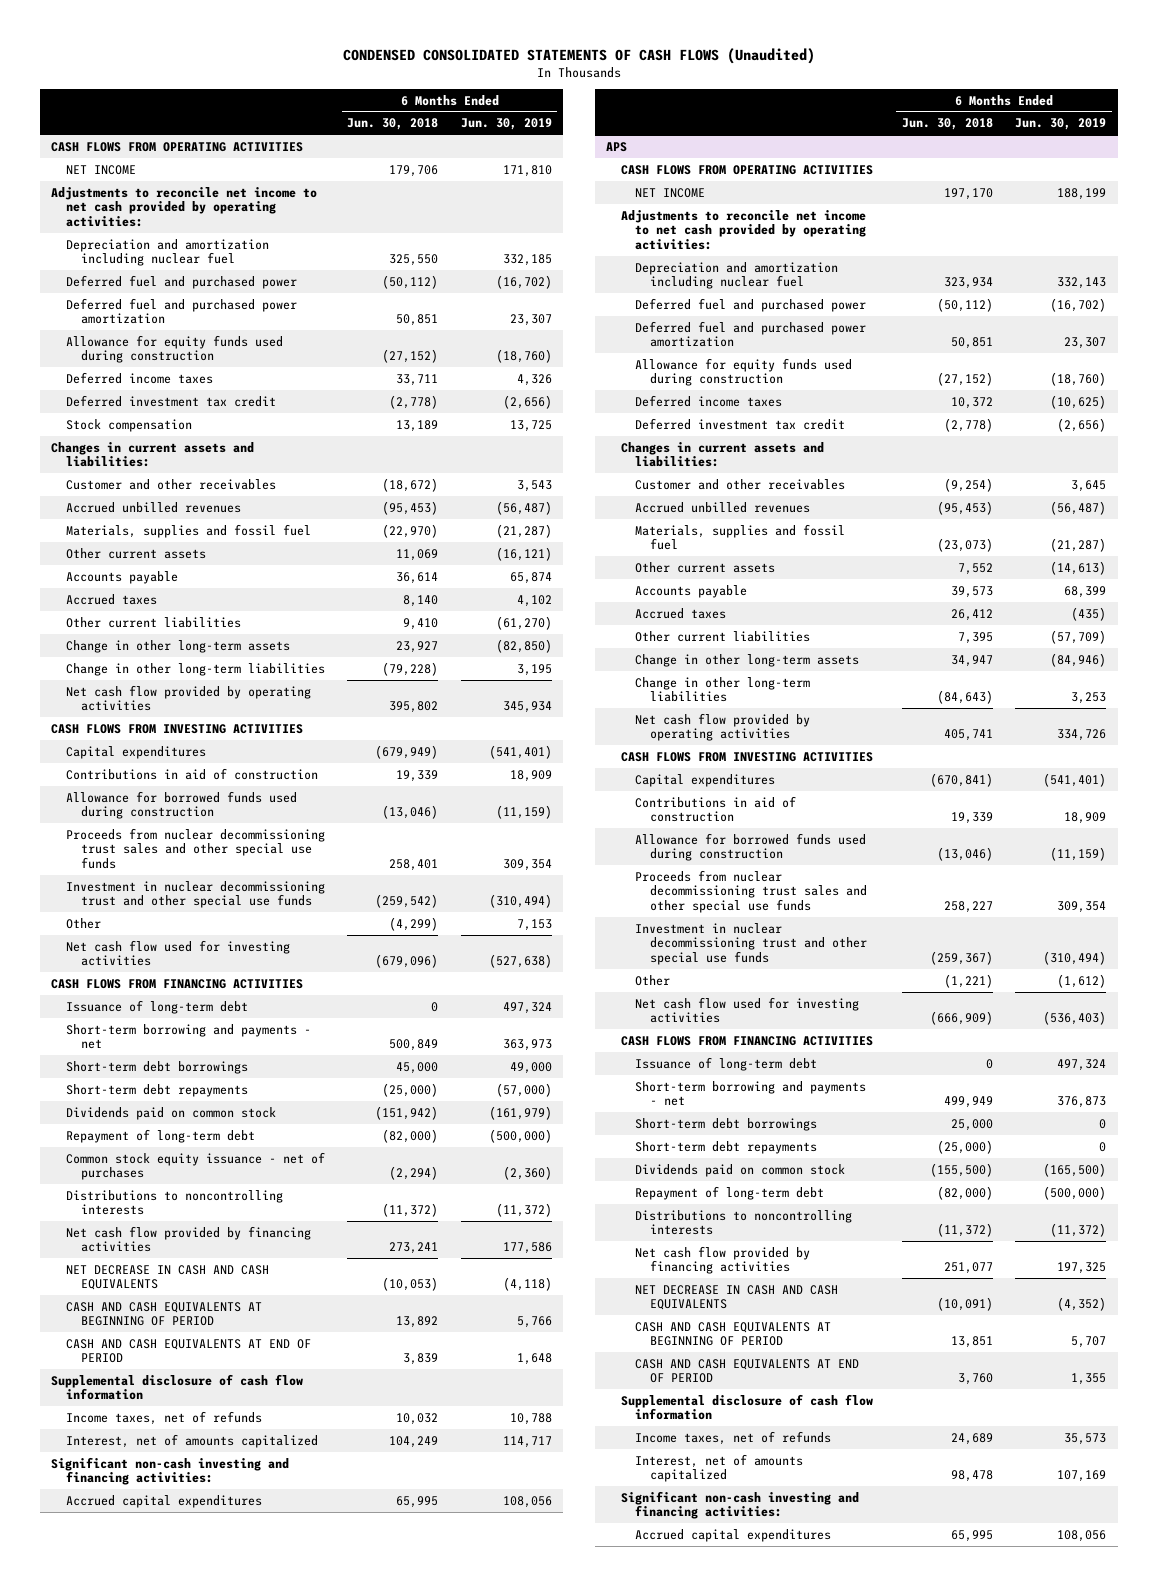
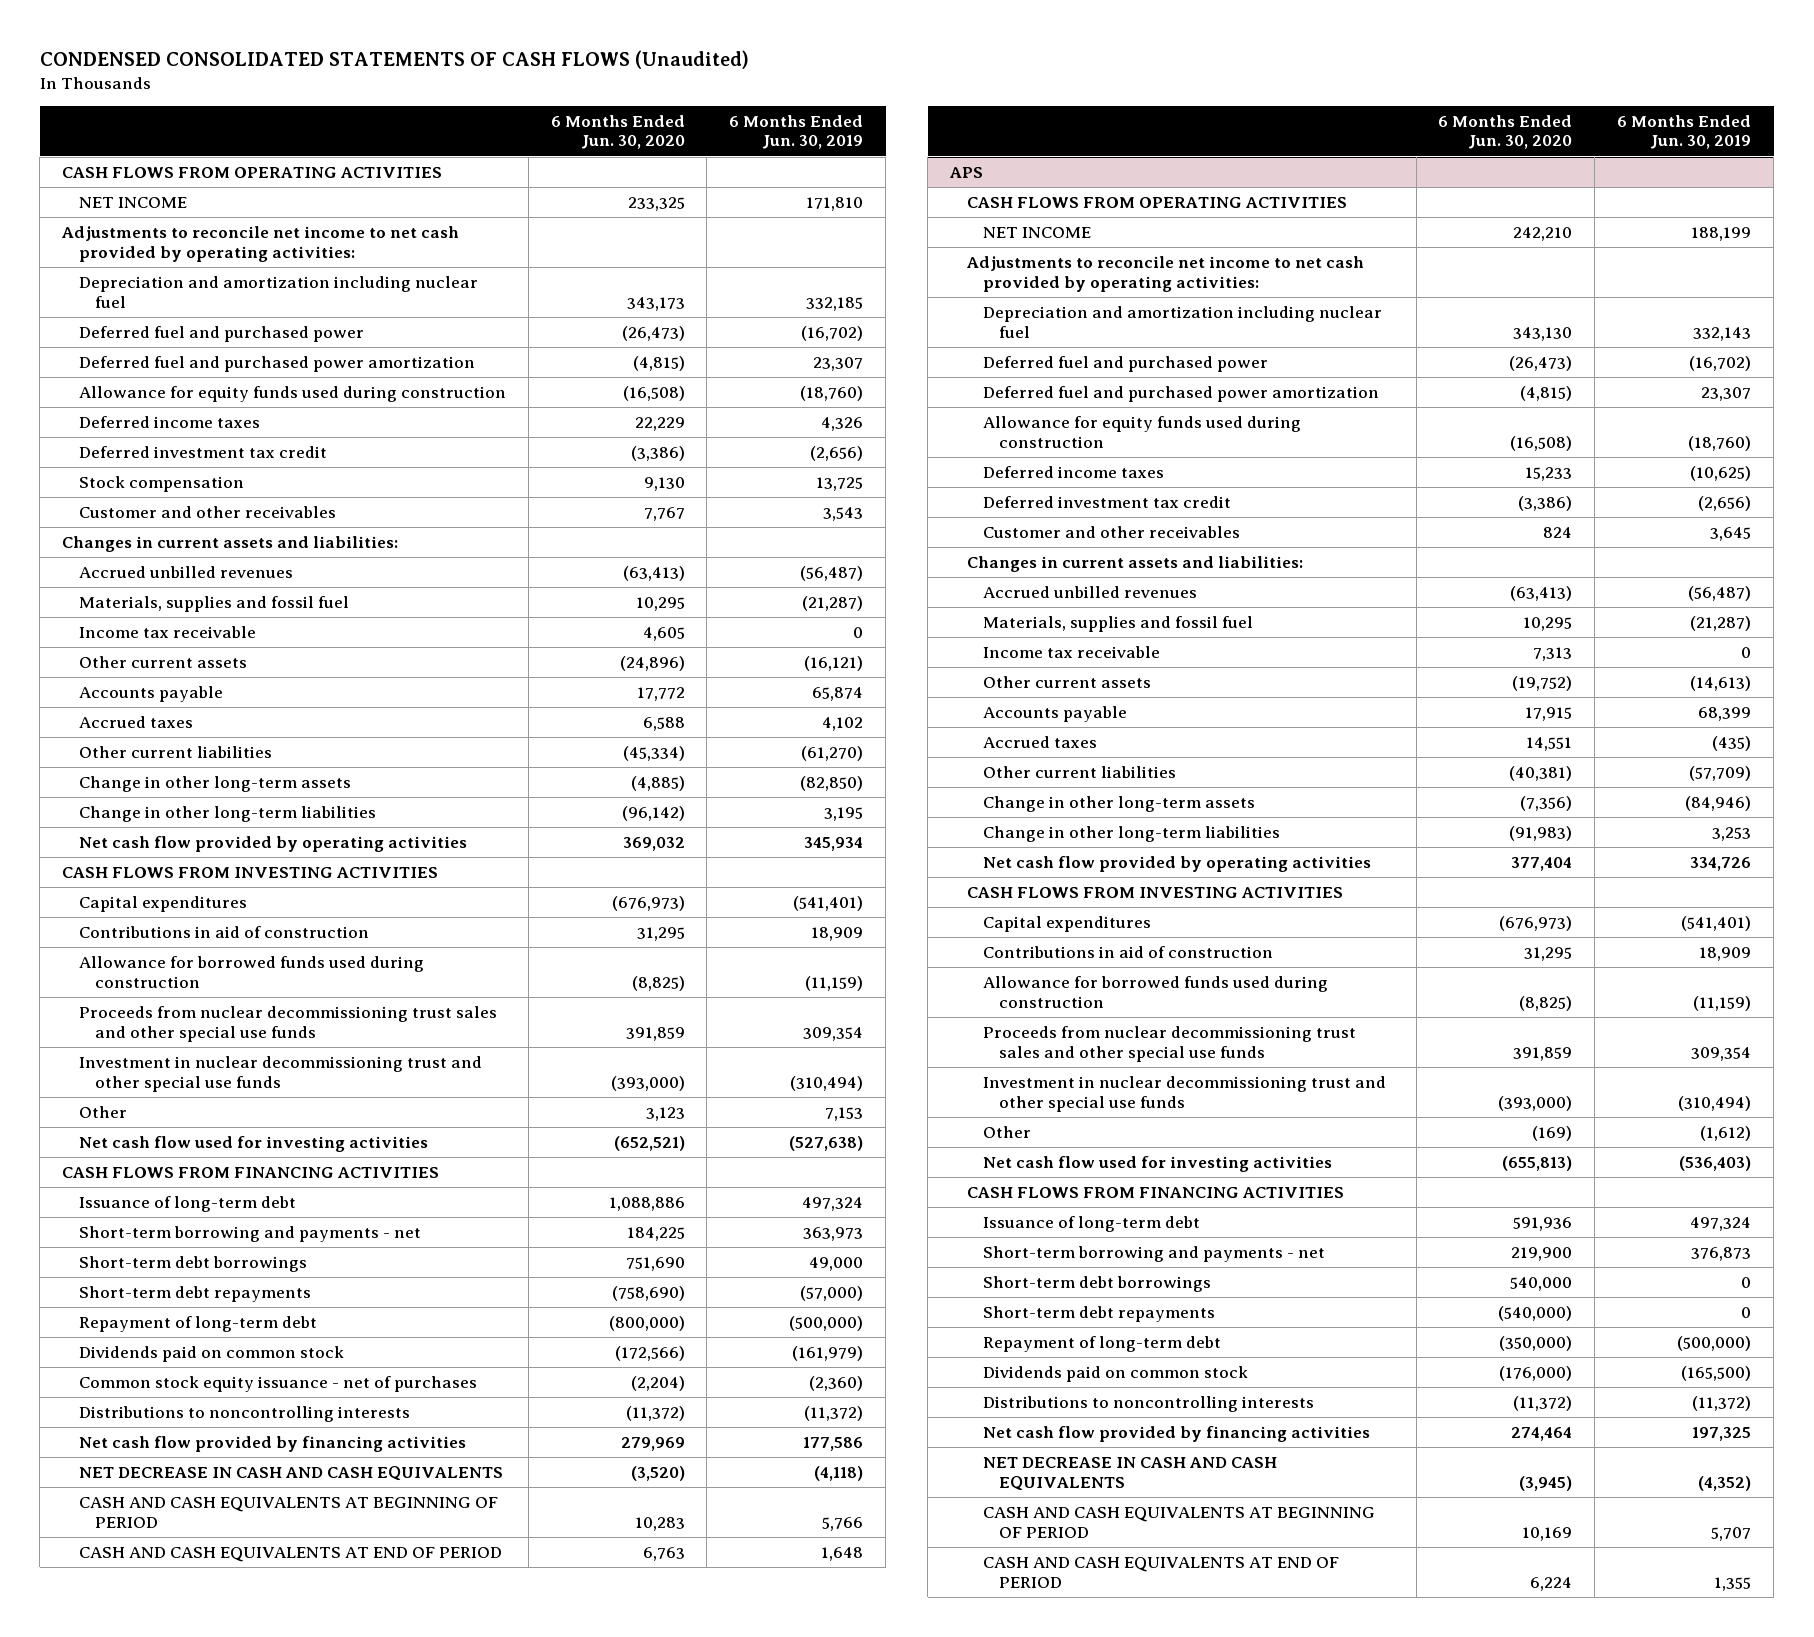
[347,118,439,131] Jun. 30, 2018 -> none
none -> [550,114,685,150] 6 Months Ended Jun. 30, 2020
[51,441,255,468] Changes in current assets and liabilities: -> [62,535,399,552] Changes in current assets and liabilities:
none -> [78,625,256,638] Income tax receivable
[66,1106,277,1120] Dividends paid on common stock -> [78,1345,344,1362] Dividends paid on common stock
[51,1373,304,1401] Supplemental disclosure of cash flow information -> none
[66,1410,263,1425] Income taxes, net of refunds -> none
[66,1433,319,1448] Interest, net of amounts capitalized -> none
[51,1456,290,1486] Significant non-cash investing and financing activities: -> none
[66,1494,263,1508] Accrued capital expenditures -> none
[620,441,824,468] Changes in current assets and liabilities: -> [966,555,1303,572] Changes in current assets and liabilities:
none -> [983,645,1161,658] Income tax receivable
[635,1163,846,1177] Dividends paid on common stock -> [983,1365,1249,1382] Dividends paid on common stock
[620,1393,873,1421] Supplemental disclosure of cash flow information -> none
[635,1430,832,1445] Income taxes, net of refunds -> none
[635,1453,804,1483] Interest, net of amounts capitalized -> none
[620,1490,859,1520] Significant non-cash investing and financing activities: -> none
[635,1528,832,1542] Accrued capital expenditures -> none

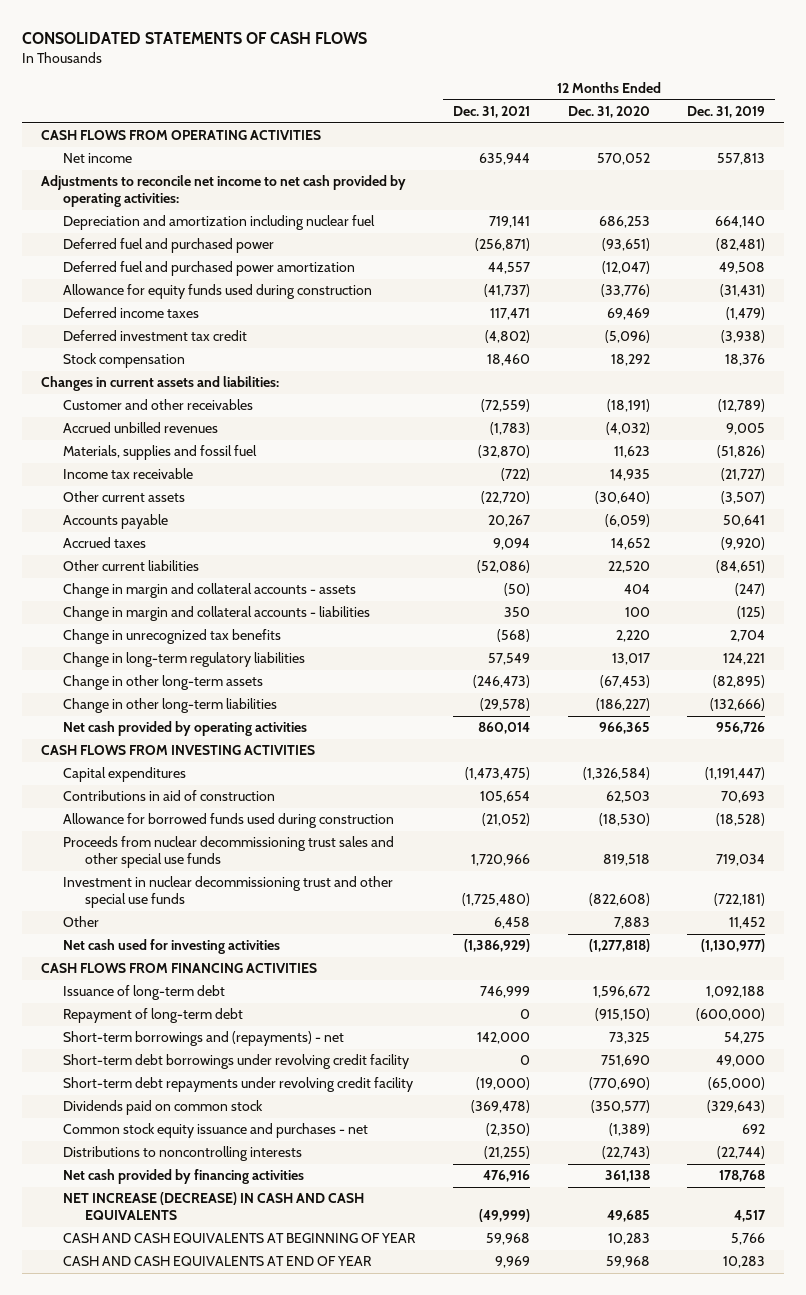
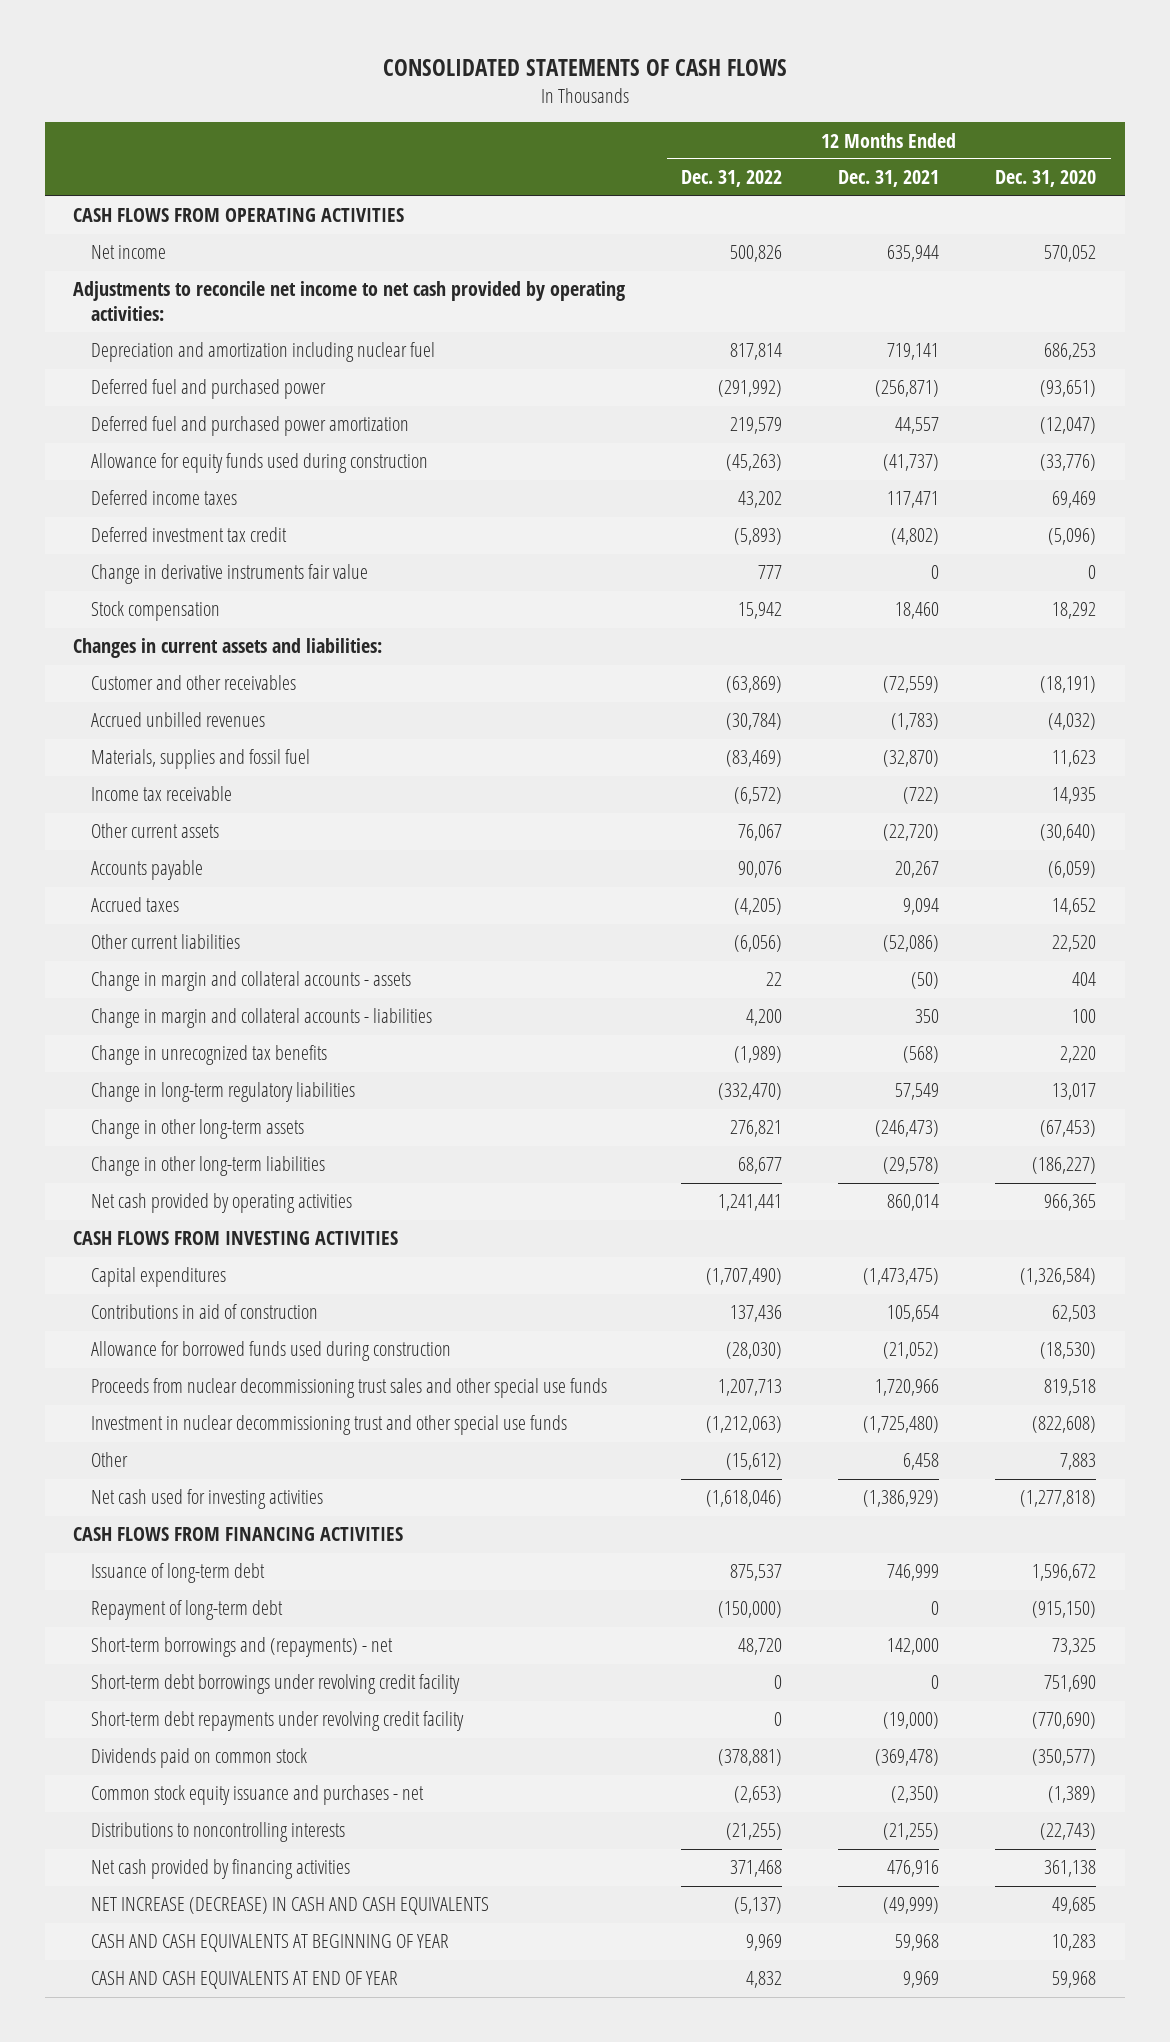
[687,106,766,119] Dec. 31, 2019 -> none
none -> [681,170,783,188] Dec. 31, 2022
none -> [90,564,368,585] Change in derivative instruments fair value

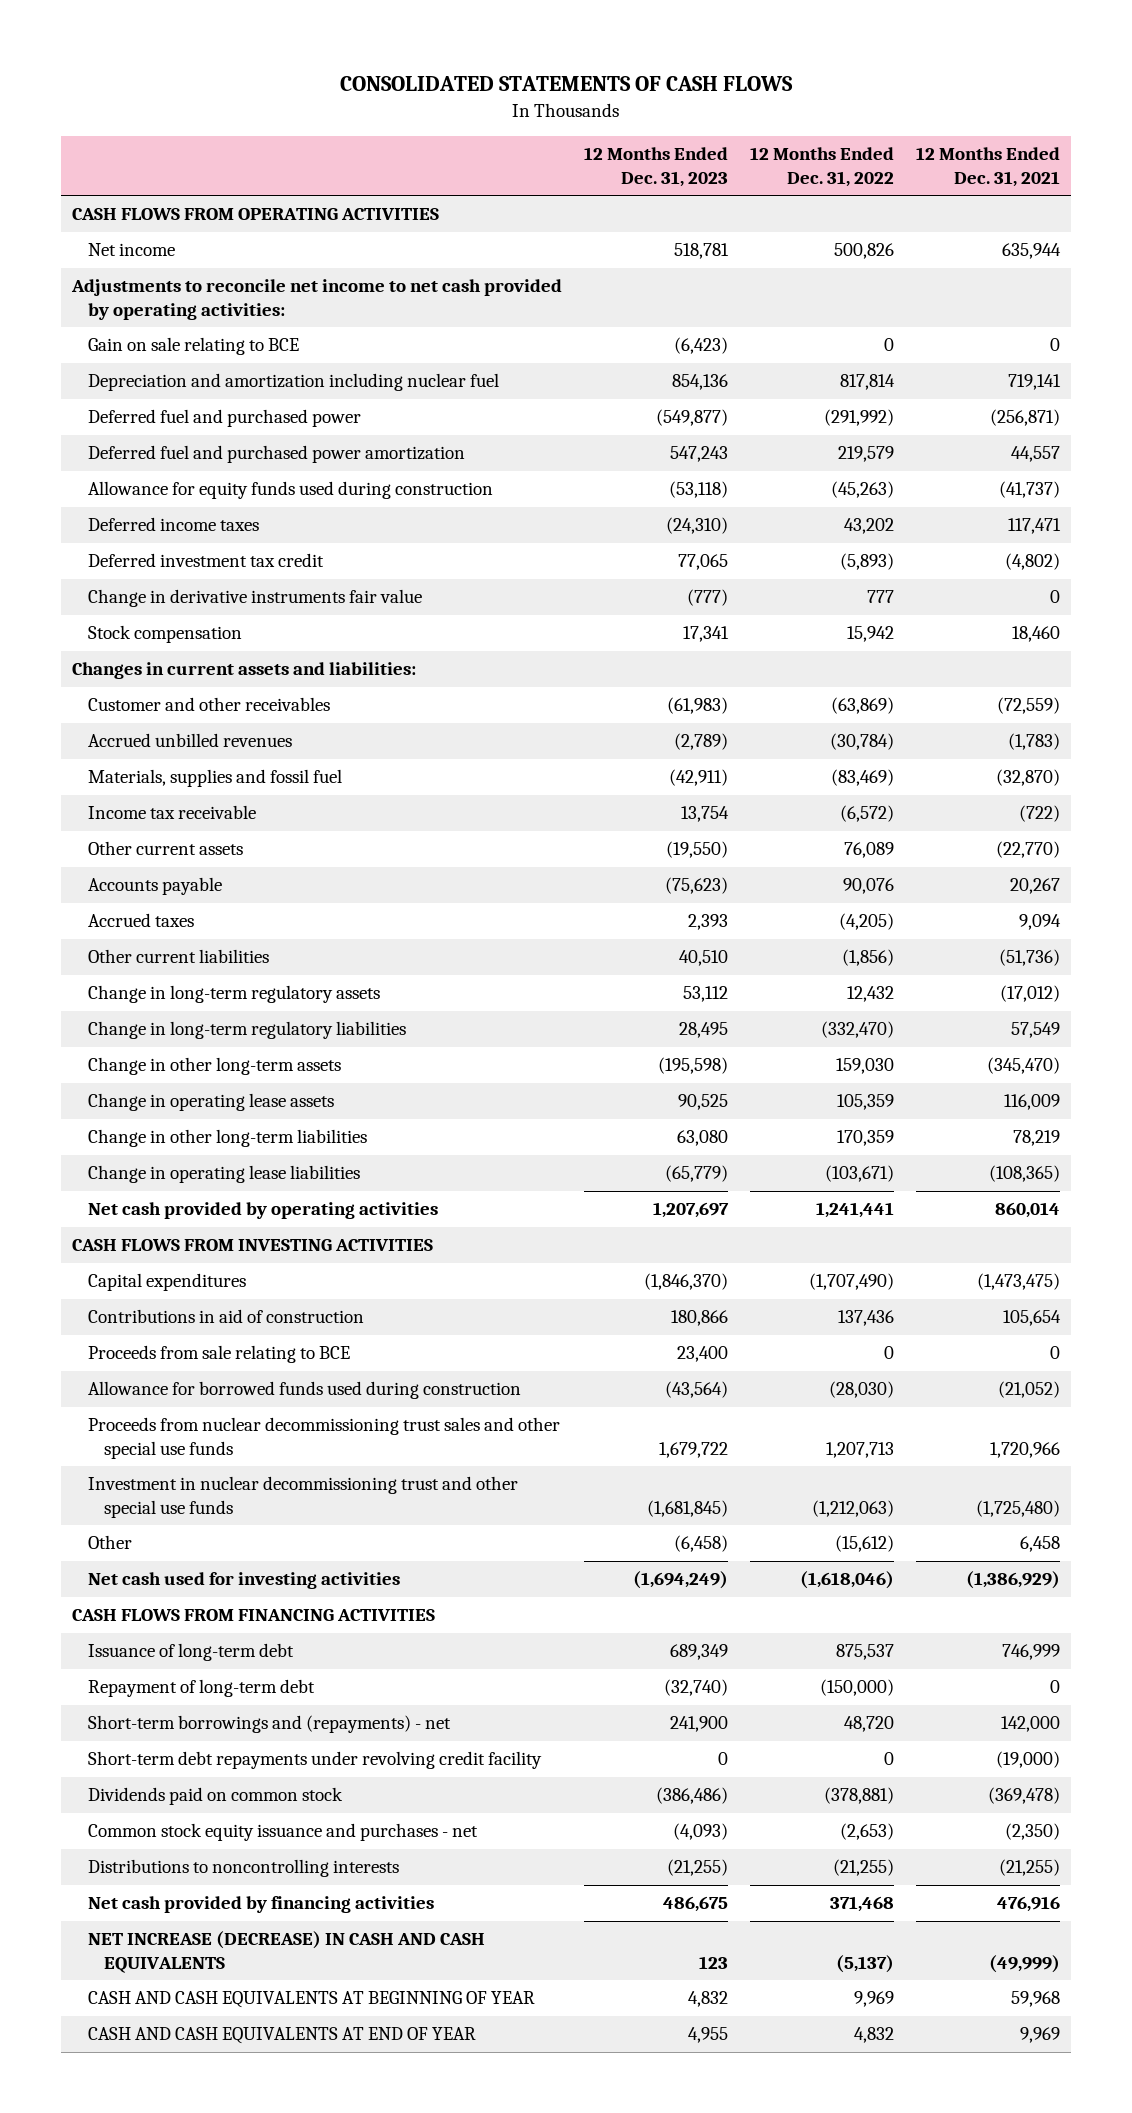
[995,170,1097,188] Dec. 31, 2020 -> none
none -> [584,146,729,187] 12 Months Ended Dec. 31, 2023
none -> [88,337,300,356] Gain on sale relating to BCE
[738,824,783,842] 76,067 -> [844,842,895,859] 76,089
[883,824,940,842] (22,720) -> [996,841,1061,859] (22,770)
[90,971,411,992] Change in margin and collateral accounts - assets -> none
[90,1008,432,1029] Change in margin and collateral accounts - liabilities -> none
[90,1045,327,1066] Change in unrecognized tax benefits -> none
[734,935,783,953] (6,056) -> [842,949,895,967] (1,856)
[883,935,940,953] (52,086) -> [999,949,1061,967] (51,736)
none -> [88,985,381,1004] Change in long-term regulatory assets
[730,1120,783,1138] 276,821 -> [836,1058,895,1075] 159,030
[875,1120,940,1138] (246,473) -> [987,1057,1061,1075] (345,470)
none -> [88,1093,335,1112] Change in operating lease assets
[738,1157,783,1175] 68,677 -> [837,1130,895,1147] 170,359
[883,1157,940,1175] (29,578) -> [1013,1130,1061,1147] 78,219
none -> [88,1165,361,1184] Change in operating lease liabilities
none -> [88,1345,351,1364] Proceeds from sale relating to BCE
[90,1674,460,1695] Short-term debt borrowings under revolving credit facility -> none

